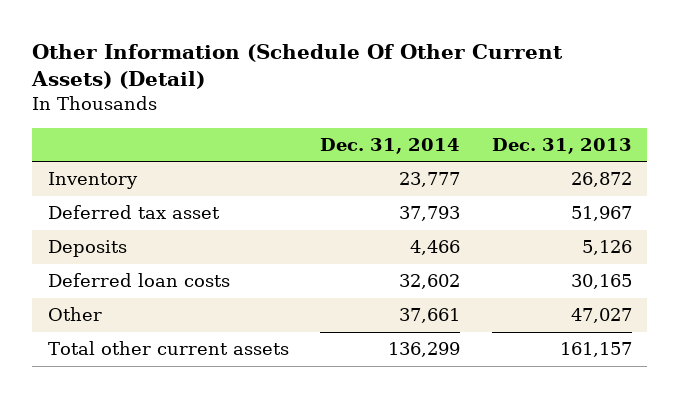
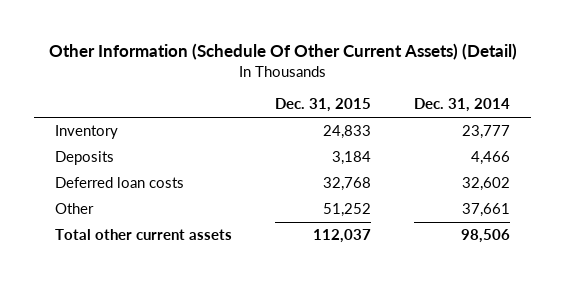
[491,137,632,154] Dec. 31, 2013 -> none
none -> [275,98,372,113] Dec. 31, 2015
[47,205,220,220] Deferred tax asset -> none
[388,342,461,358] 136,299 -> [461,229,511,244] 98,506

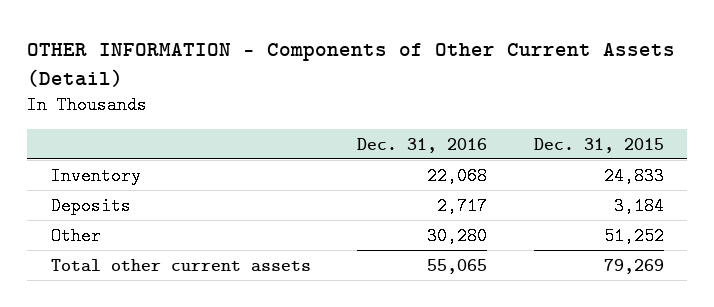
[48,42,517,60] Other Information (Schedule Of Other Current Assets) (Detail) -> [27,43,676,88] OTHER INFORMATION - Components of Other Current Assets (Detail)
[414,98,511,113] Dec. 31, 2014 -> none
none -> [357,137,488,153] Dec. 31, 2016
[55,177,185,189] Deferred loan costs -> none
[313,229,372,244] 112,037 -> [603,258,664,274] 79,269

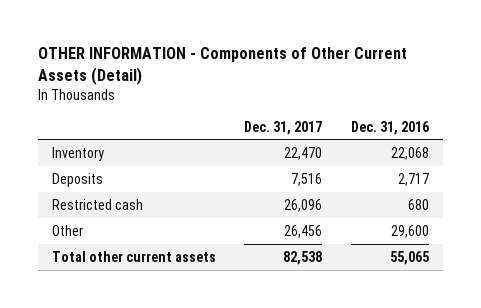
[533,137,664,153] Dec. 31, 2015 -> none
none -> [244,120,323,135] Dec. 31, 2017
none -> [51,198,143,210] Restricted cash
[427,226,488,245] 30,280 -> [390,224,429,238] 29,600

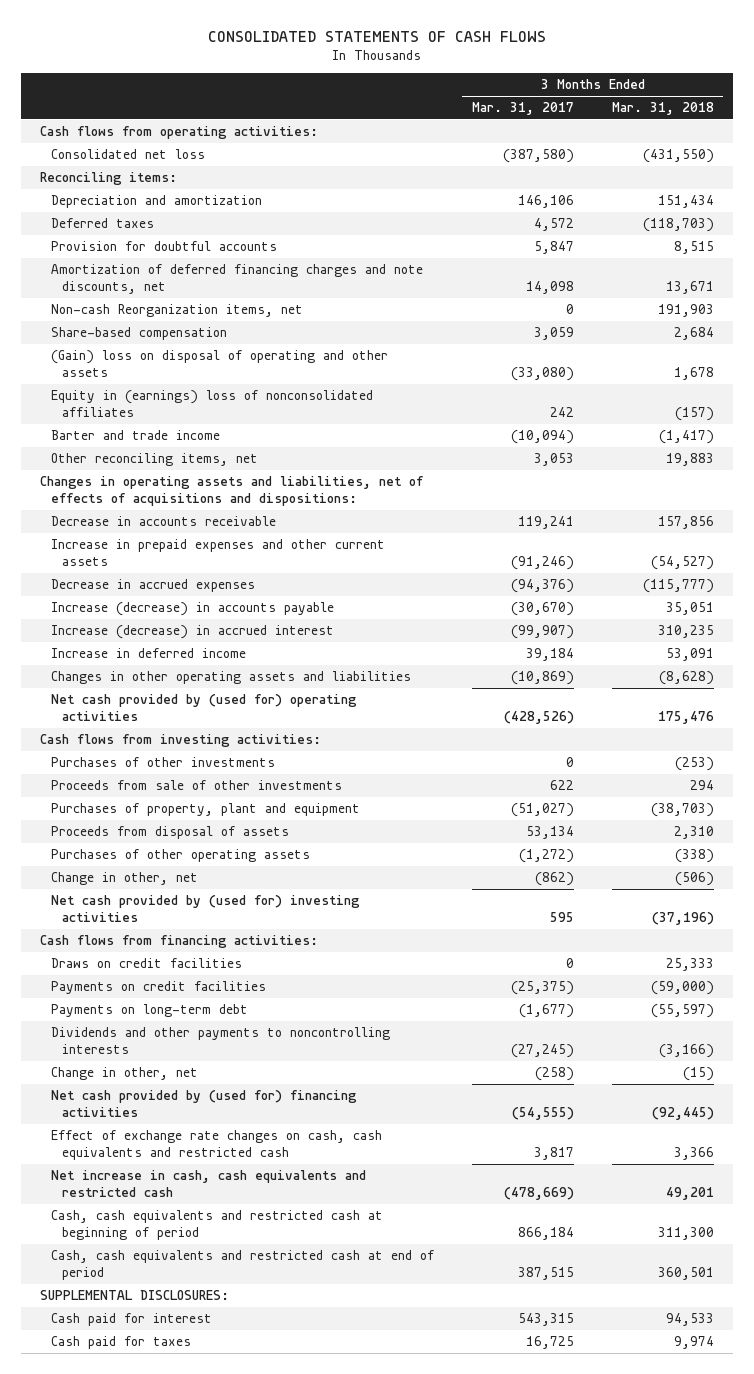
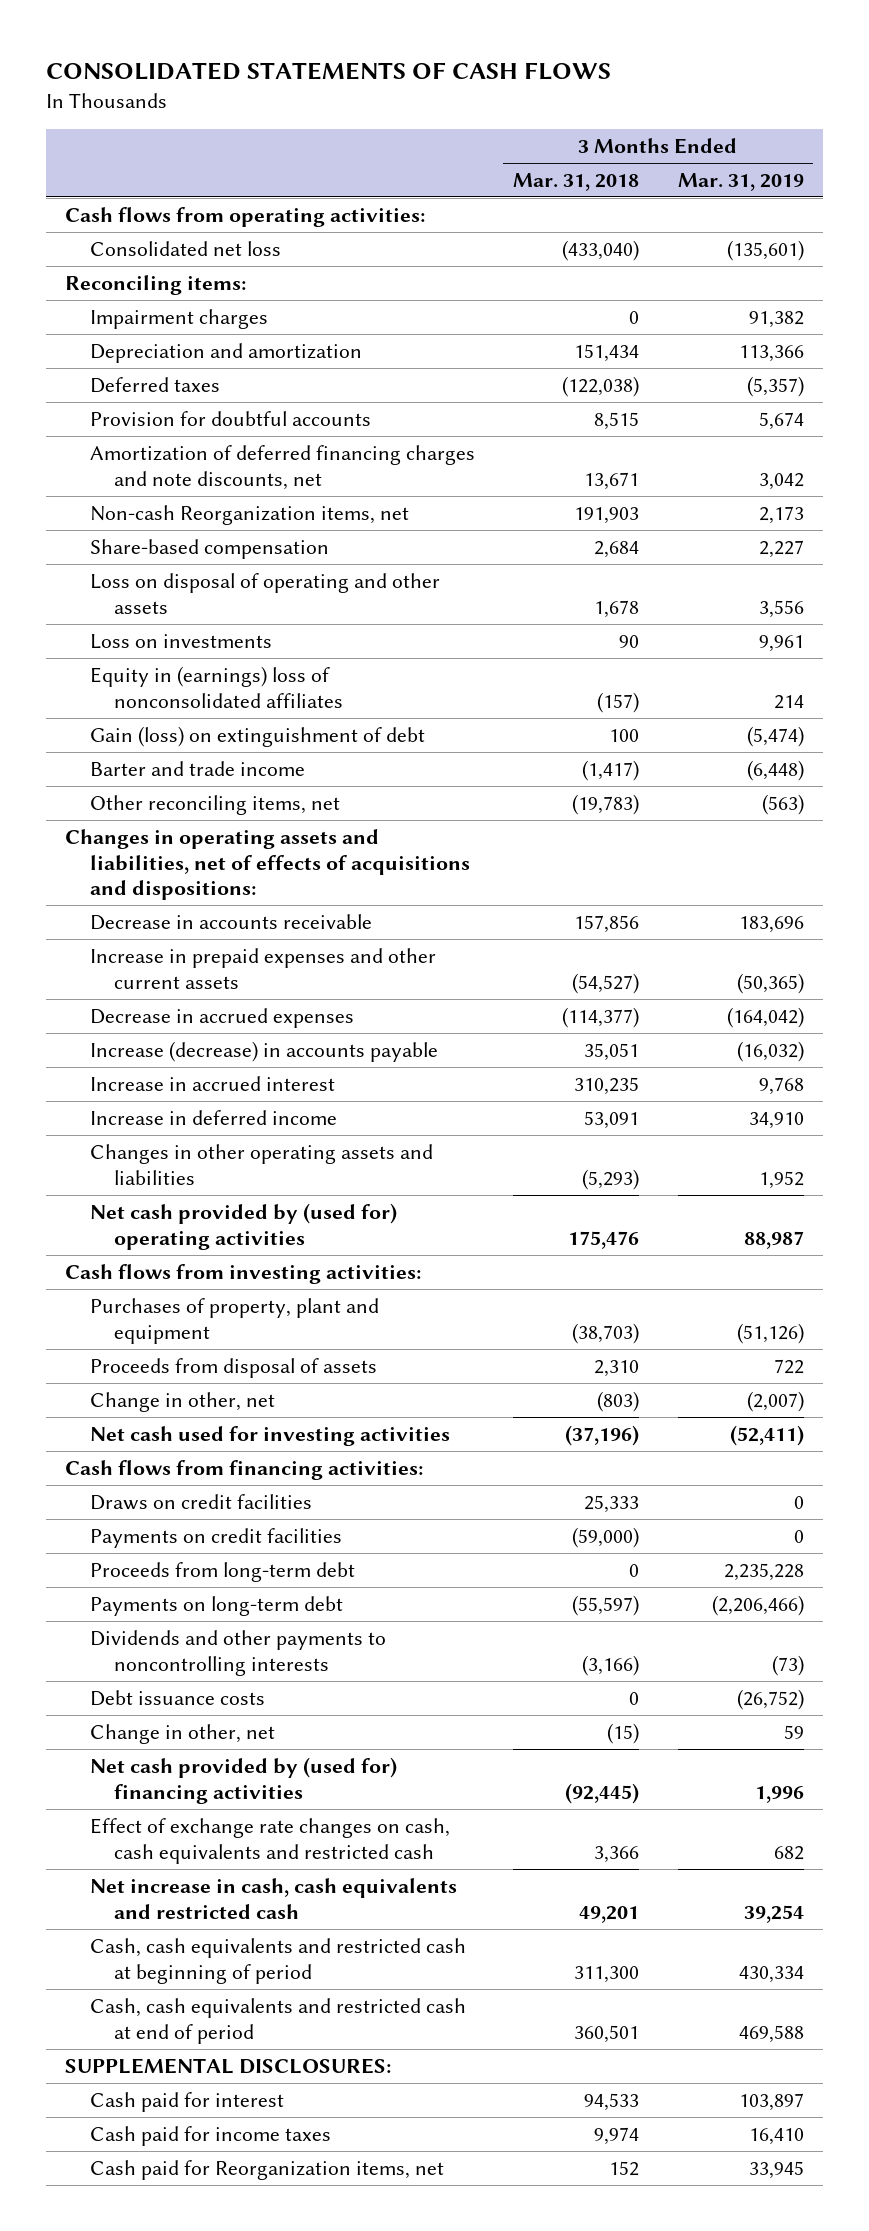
[471,101,574,115] Mar. 31, 2017 -> none
none -> [677,172,804,191] Mar. 31, 2019
[642,148,714,163] (431,550) -> [562,239,640,261] (433,040)
none -> [89,308,268,329] Impairment charges
[642,217,714,232] (118,703) -> [562,375,640,397] (122,038)
[50,349,388,378] (Gain) loss on disposal of operating and other assets -> [89,572,440,614] Loss on disposal of operating and other assets
none -> [89,633,272,649] Loss on investments
none -> [89,725,425,747] Gain (loss) on extinguishment of debt
[665,452,714,466] 19,883 -> [572,793,640,815] (19,783)
[642,578,714,593] (115,777) -> [562,1006,640,1028] (114,377)
[50,624,334,639] Increase (decrease) in accrued interest -> [89,1075,335,1091] Increase in accrued interest
[658,670,714,685] (8,628) -> [582,1168,640,1190] (5,293)
[50,756,275,767] Purchases of other investments -> none
[50,779,342,790] Proceeds from sale of other investments -> none
[50,848,310,862] Purchases of other operating assets -> none
[674,871,714,886] (506) -> [597,1390,640,1412] (803)
[50,894,360,923] Net cash provided by (used for) investing activities -> [89,1425,450,1446] Net cash used for investing activities
none -> [89,1561,355,1582] Proceeds from long-term debt
none -> [89,1689,265,1706] Debt issuance costs
[50,1335,191,1349] Cash paid for taxes -> [89,2125,331,2146] Cash paid for income taxes
none -> [89,2159,444,2180] Cash paid for Reorganization items, net

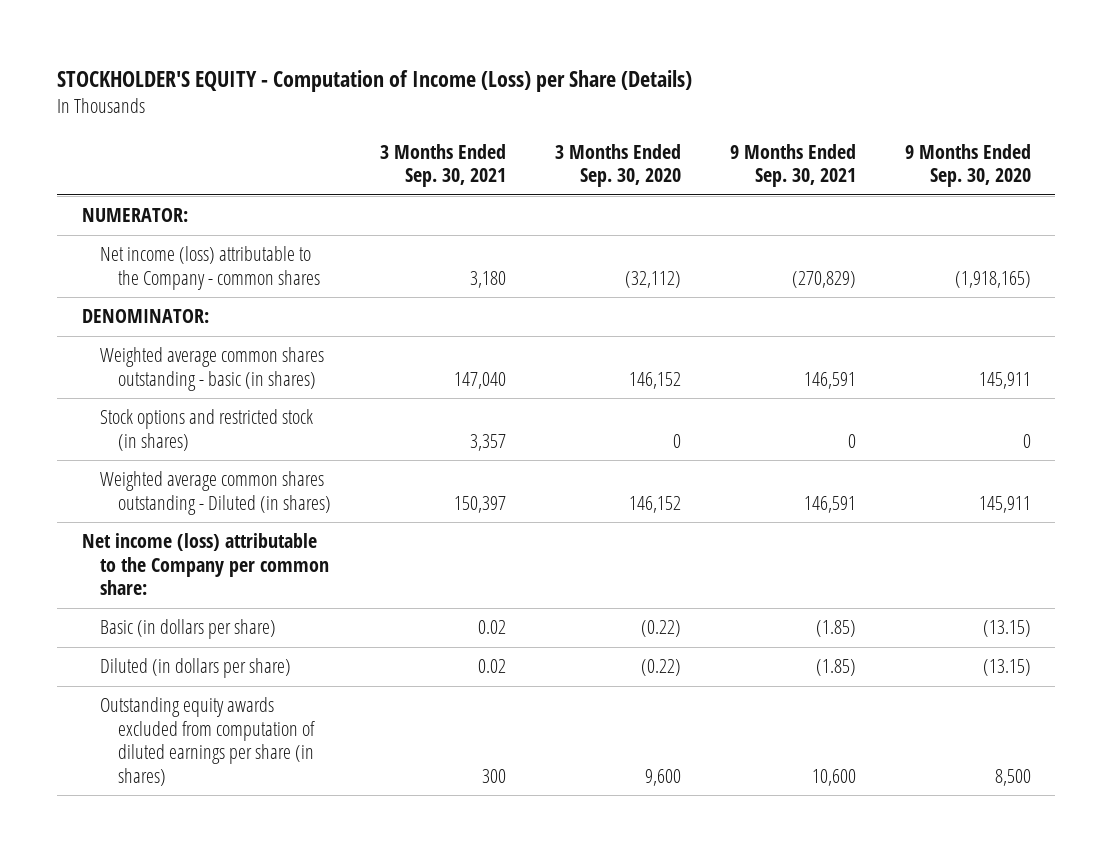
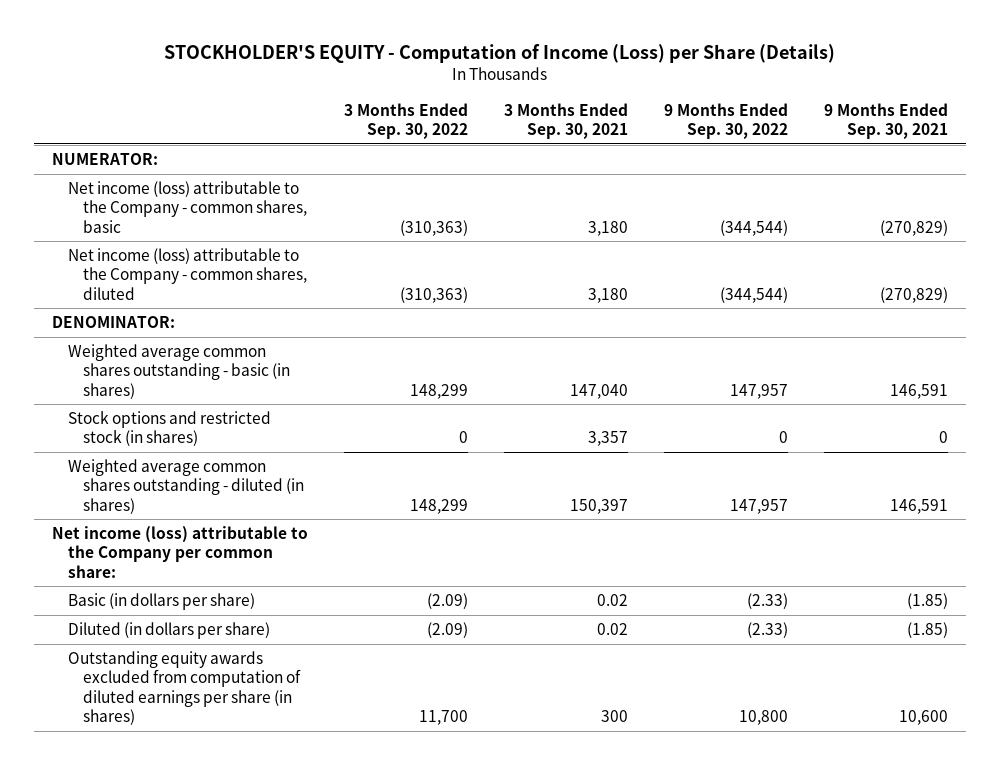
[555,143,682,188] 3 Months Ended Sep. 30, 2020 -> none
[904,143,1031,188] 9 Months Ended Sep. 30, 2020 -> none
none -> [344,102,469,140] 3 Months Ended Sep. 30, 2022
none -> [663,102,788,140] 9 Months Ended Sep. 30, 2022
[99,246,321,290] Net income (loss) attributable to the Company - common shares -> [67,181,308,233] Net income (loss) attributable to the Company - common shares, basic
none -> [67,248,308,300] Net income (loss) attributable to the Company - common shares, diluted
[99,471,332,515] Weighted average common shares outstanding - Diluted (in shares) -> [67,459,305,514] Weighted average common shares outstanding - diluted (in shares)

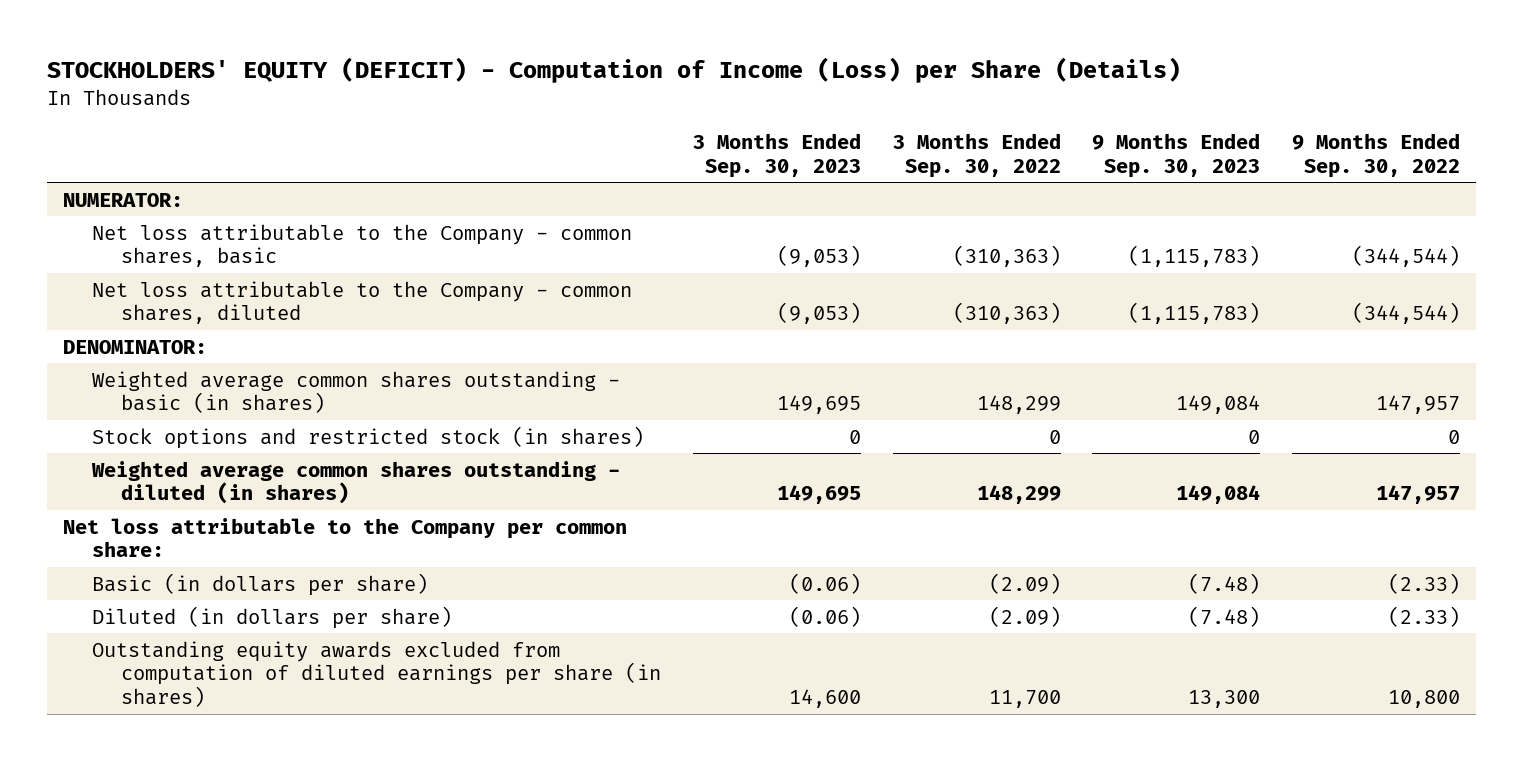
[164,43,836,63] STOCKHOLDER'S EQUITY - Computation of Income (Loss) per Share (Details) -> [46,57,1181,84] STOCKHOLDERS' EQUITY (DEFICIT) - Computation of Income (Loss) per Share (Details)
[504,102,629,140] 3 Months Ended Sep. 30, 2021 -> none
[823,102,948,140] 9 Months Ended Sep. 30, 2021 -> none
none -> [693,132,862,178] 3 Months Ended Sep. 30, 2023
none -> [1092,132,1261,178] 9 Months Ended Sep. 30, 2023
[67,181,308,233] Net income (loss) attributable to the Company - common shares, basic -> [92,223,633,268] Net loss attributable to the Company - common shares, basic
[67,248,308,300] Net income (loss) attributable to the Company - common shares, diluted -> [92,280,633,325] Net loss attributable to the Company - common shares, diluted
[52,526,309,578] Net income (loss) attributable to the Company per common share: -> [62,517,627,558] Net loss attributable to the Company per common share:

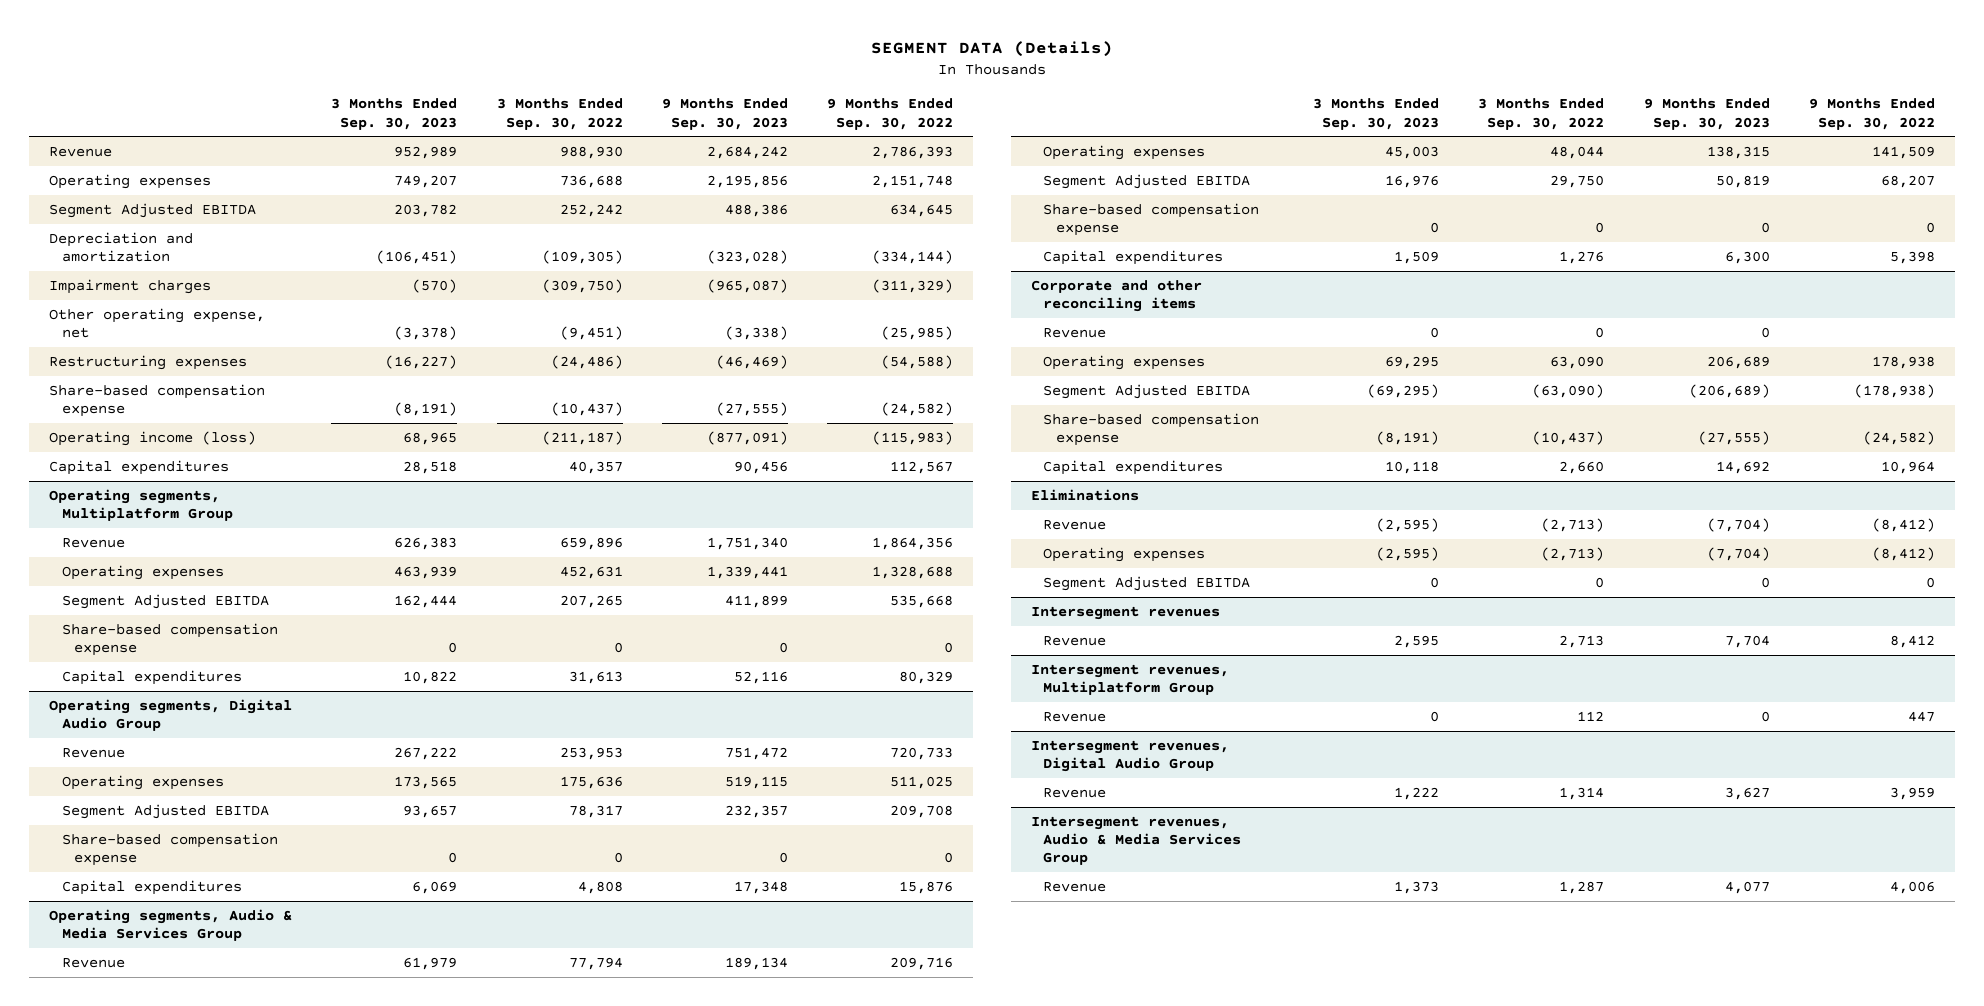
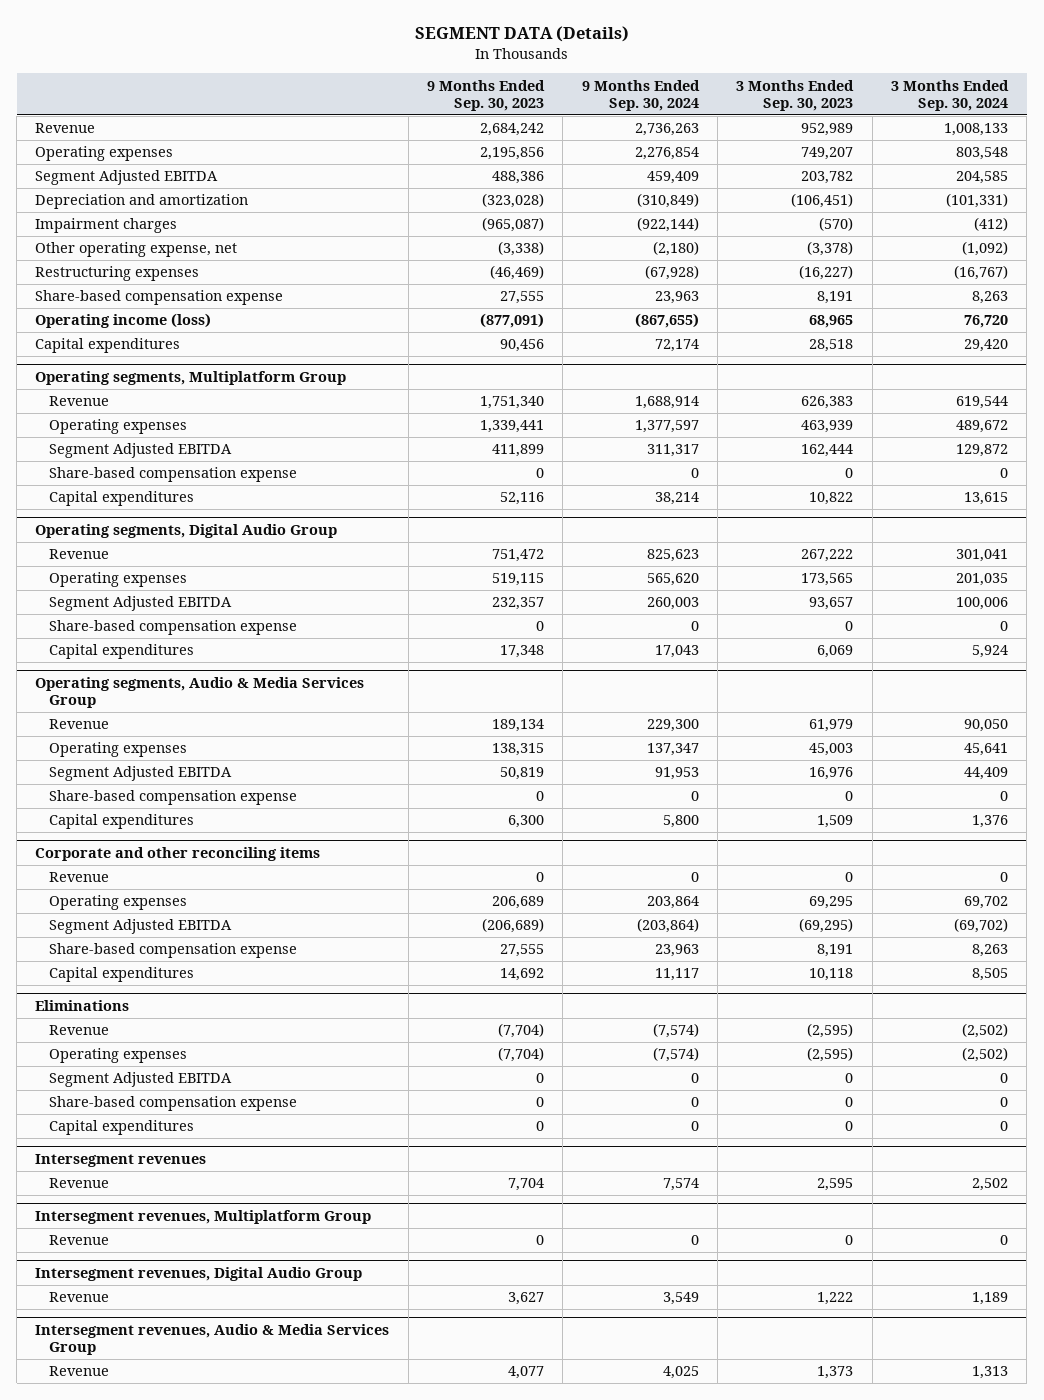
[496,98,623,130] 3 Months Ended Sep. 30, 2022 -> none
[827,98,954,130] 9 Months Ended Sep. 30, 2022 -> none
none -> [581,79,700,111] 9 Months Ended Sep. 30, 2024
none -> [891,79,1010,111] 3 Months Ended Sep. 30, 2024
[394,402,458,417] (8,191) -> [817,291,854,305] 8,191
[715,402,788,417] (27,555) -> [500,291,545,305] 27,555
[1376,431,1440,446] (8,191) -> [817,944,854,958] 8,191
[1697,431,1770,446] (27,555) -> [500,944,545,958] 27,555
none -> [49,1096,298,1112] Share-based compensation expense
none -> [49,1120,195,1136] Capital expenditures

